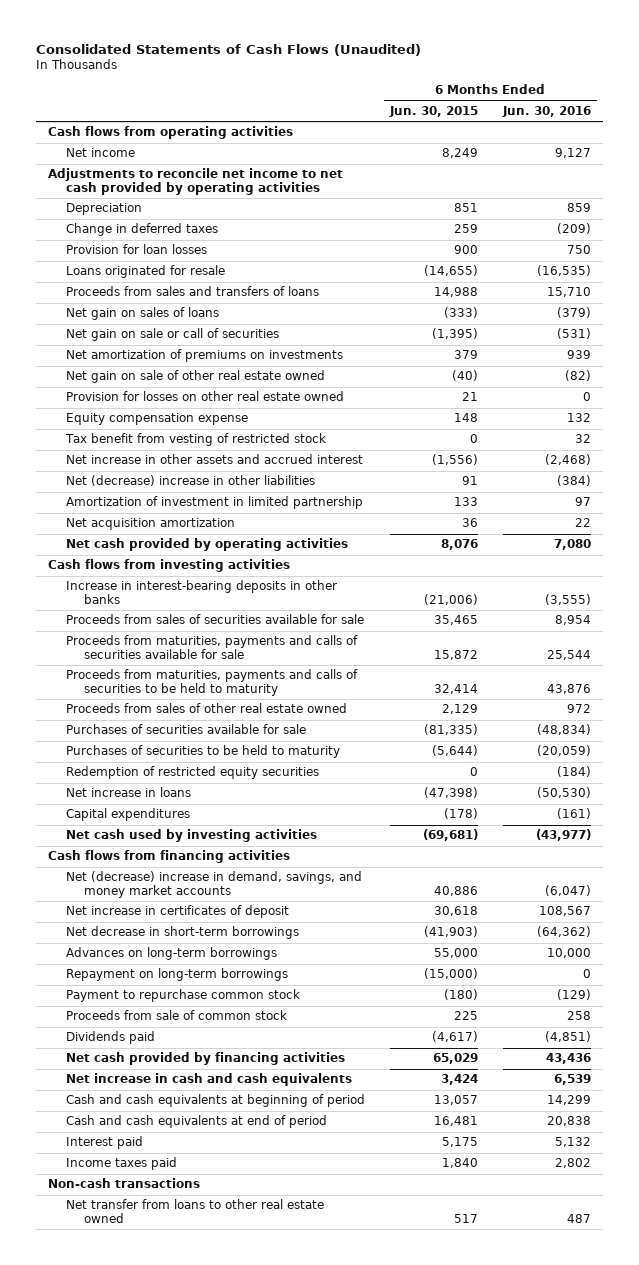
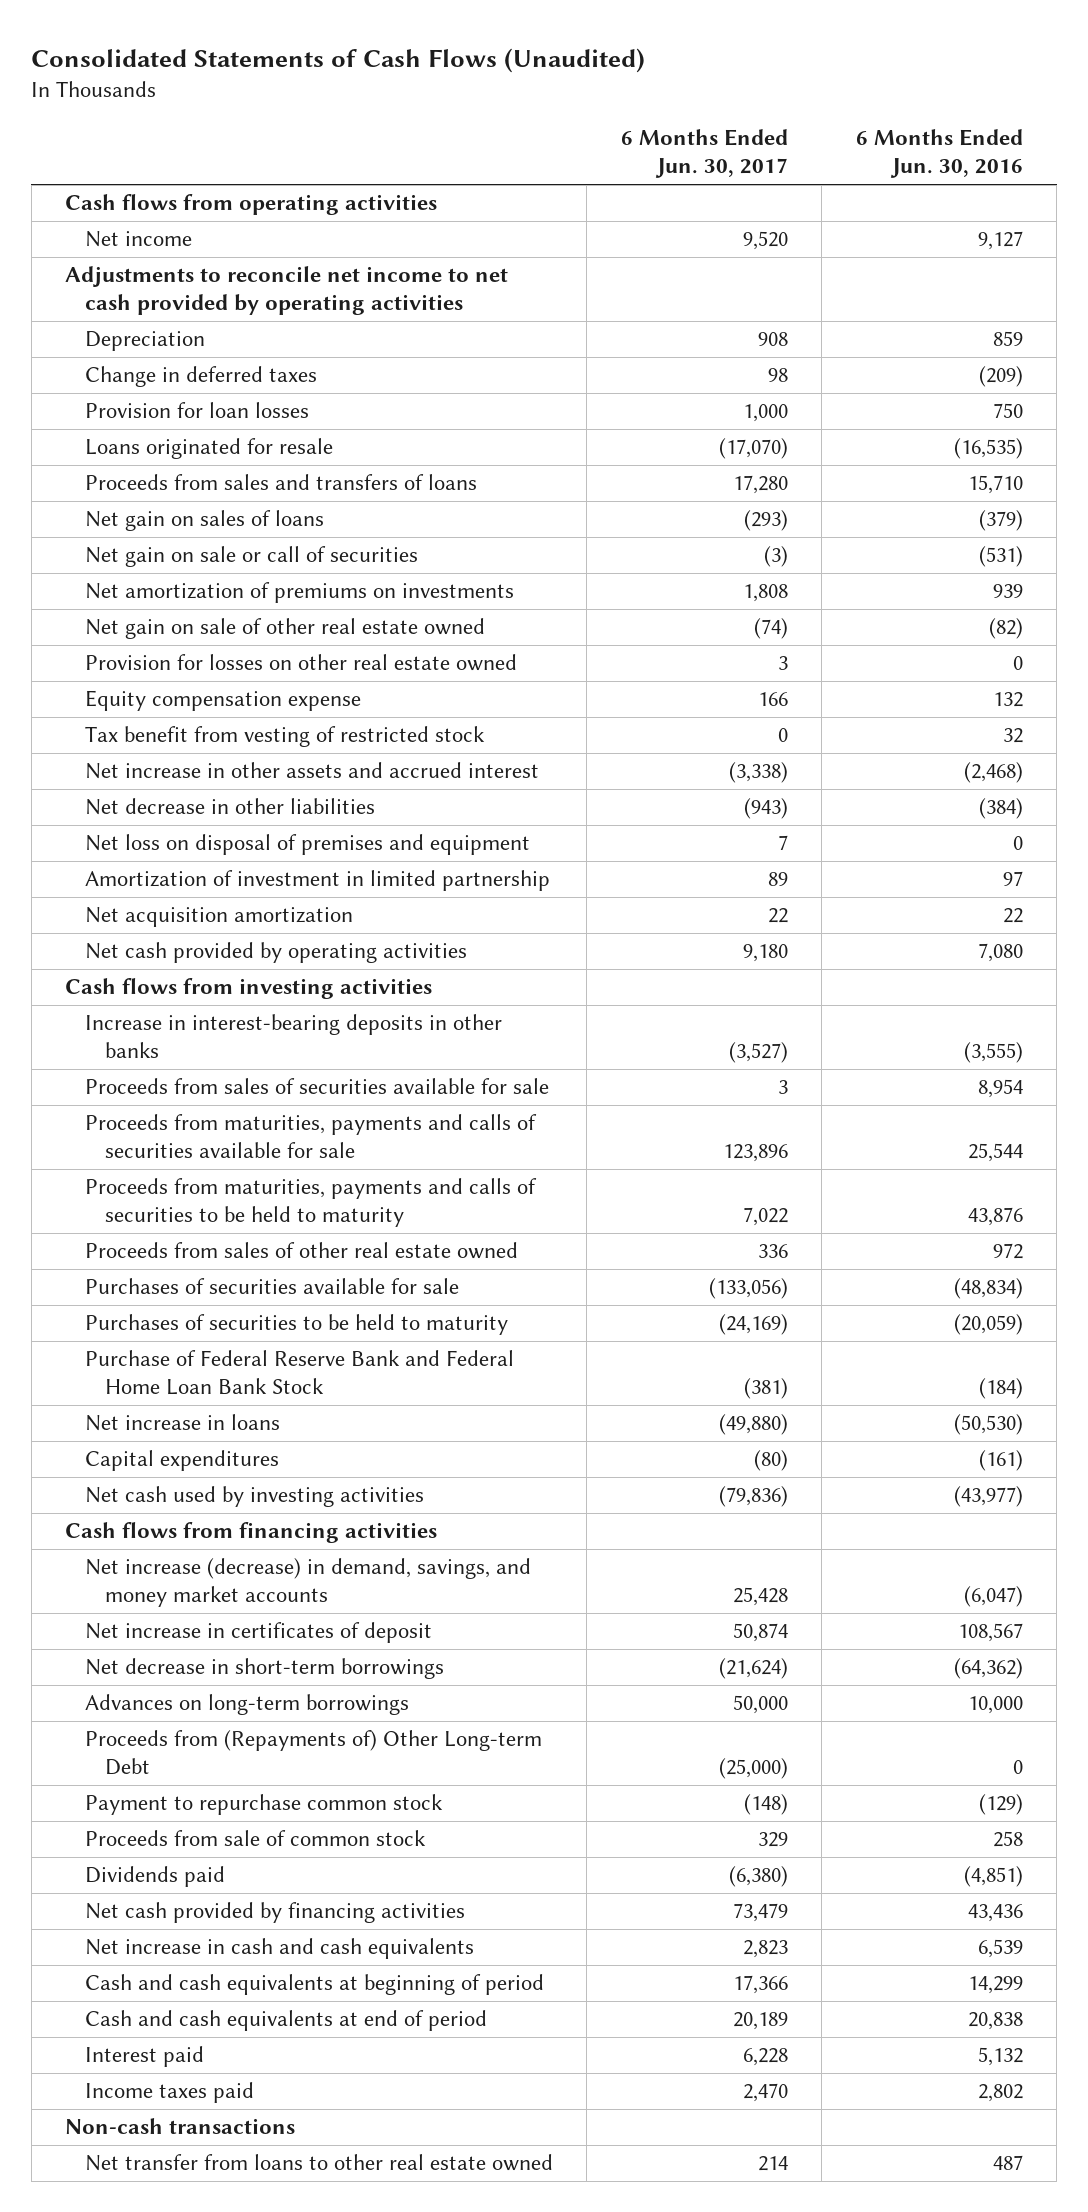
[389,105,479,117] Jun. 30, 2015 -> none
none -> [620,129,788,179] 6 Months Ended Jun. 30, 2017
[66,475,316,487] Net (decrease) increase in other liabilities -> [84,798,375,816] Net decrease in other liabilities
none -> [84,834,530,856] Net loss on disposal of premises and equipment
[66,766,320,780] Redemption of restricted equity securities -> [84,1350,514,1396] Purchase of Federal Reserve Bank and Federal Home Loan Bank Stock
[66,871,363,898] Net (decrease) increase in demand, savings, and money market accounts -> [84,1558,531,1608] Net increase (decrease) in demand, savings, and money market accounts
[66,968,289,982] Repayment on long-term borrowings -> [84,1730,542,1776] Proceeds from (Repayments of) Other Long-term Debt

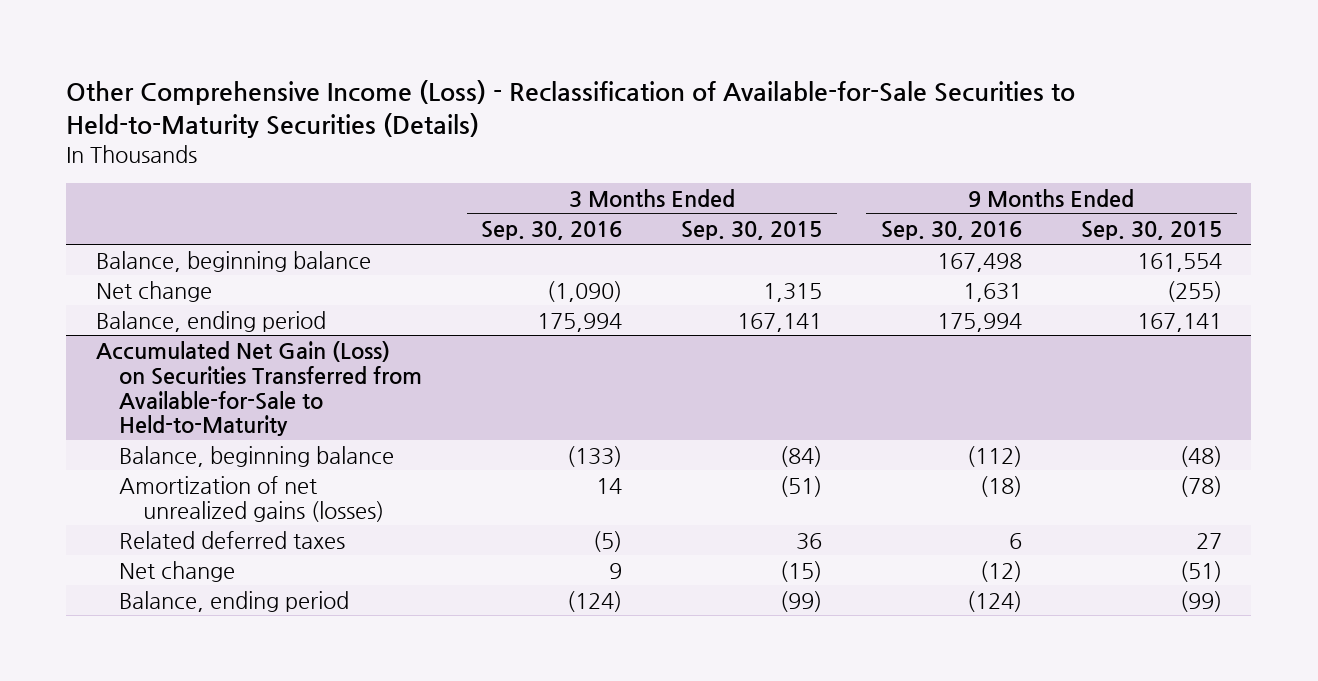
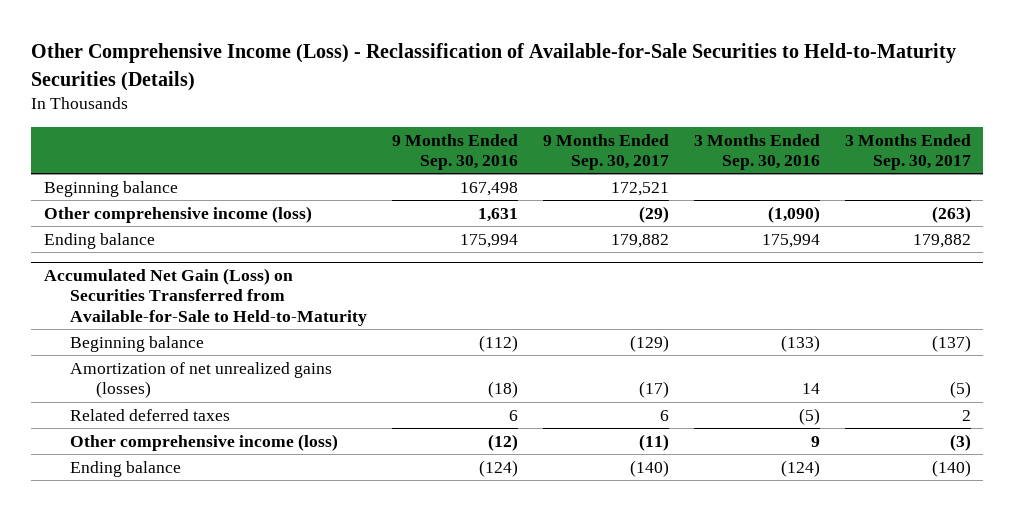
[681,221,823,241] Sep. 30, 2015 -> none
[1080,221,1222,241] Sep. 30, 2015 -> none
none -> [542,133,669,170] 9 Months Ended Sep. 30, 2017
none -> [844,133,971,170] 3 Months Ended Sep. 30, 2017
[95,250,371,272] Balance, beginning balance -> [43,180,178,197] Beginning balance
[95,280,212,302] Net change -> [43,205,312,223] Other comprehensive income (loss)
[95,310,326,332] Balance, ending period -> [43,232,155,249] Ending balance
[119,445,395,467] Balance, beginning balance -> [69,335,204,352] Beginning balance
[119,560,236,582] Net change -> [69,433,338,451] Other comprehensive income (loss)
[119,590,350,612] Balance, ending period -> [69,460,181,477] Ending balance

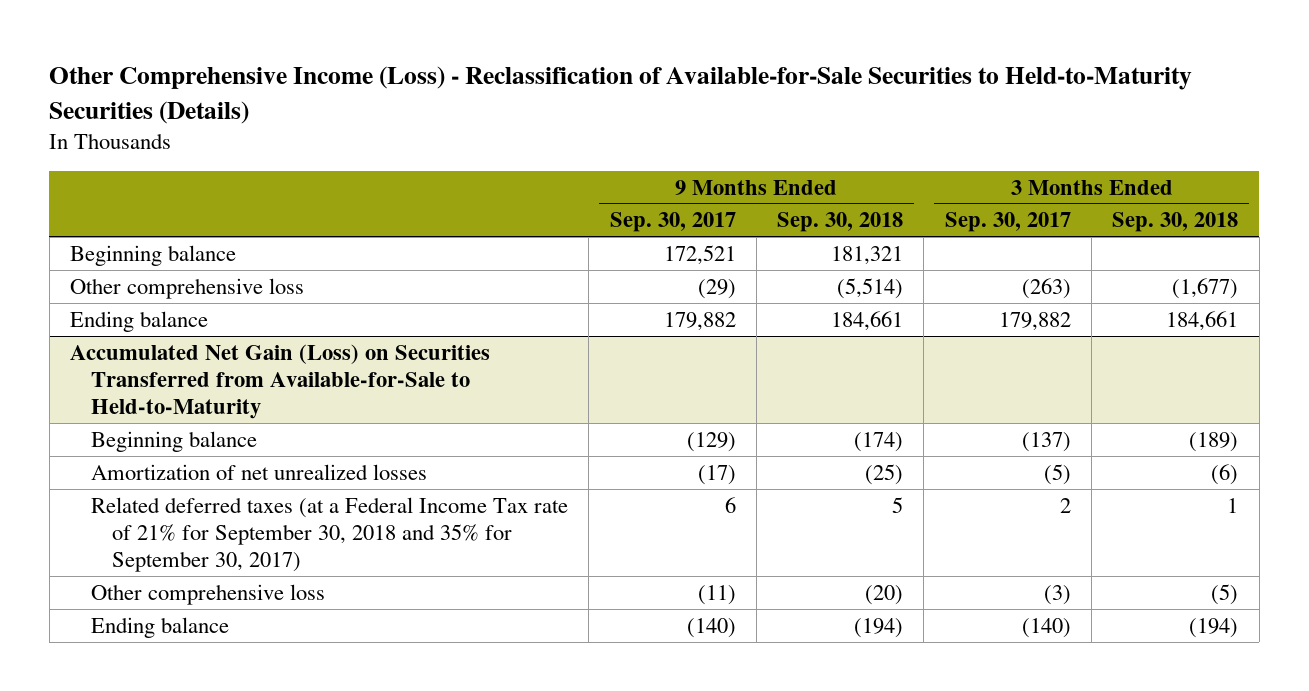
[391,133,518,170] 9 Months Ended Sep. 30, 2016 -> none
[693,133,820,170] 3 Months Ended Sep. 30, 2016 -> none
none -> [777,212,904,233] Sep. 30, 2018
none -> [1112,212,1239,233] Sep. 30, 2018
[43,205,312,223] Other comprehensive income (loss) -> [70,277,305,299] Other comprehensive loss
[69,361,332,399] Amortization of net unrealized gains (losses) -> [91,463,428,480] Amortization of net unrealized losses
[69,408,230,421] Related deferred taxes -> [91,496,569,573] Related deferred taxes (at a Federal Income Tax rate of 21% for September 30, 2018 and 35% for September 30, 2017)
[69,433,338,451] Other comprehensive income (loss) -> [91,583,326,605] Other comprehensive loss

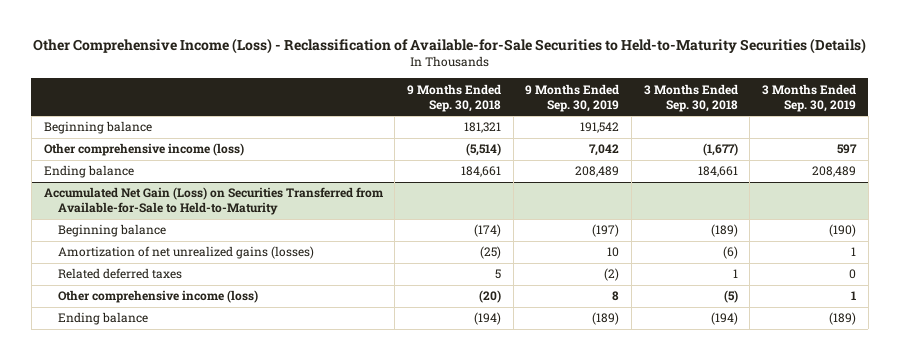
[609,212,736,233] Sep. 30, 2017 -> none
[944,212,1071,233] Sep. 30, 2017 -> none
none -> [525,83,620,112] 9 Months Ended Sep. 30, 2019
none -> [761,83,856,112] 3 Months Ended Sep. 30, 2019
[70,277,305,299] Other comprehensive loss -> [43,143,244,157] Other comprehensive income (loss)
[91,463,428,480] Amortization of net unrealized losses -> [58,246,315,260] Amortization of net unrealized gains (losses)
[91,496,569,573] Related deferred taxes (at a Federal Income Tax rate of 21% for September 30, 2018 and 35% for September 30, 2017) -> [58,268,183,280] Related deferred taxes
[91,583,326,605] Other comprehensive loss -> [58,290,259,304] Other comprehensive income (loss)

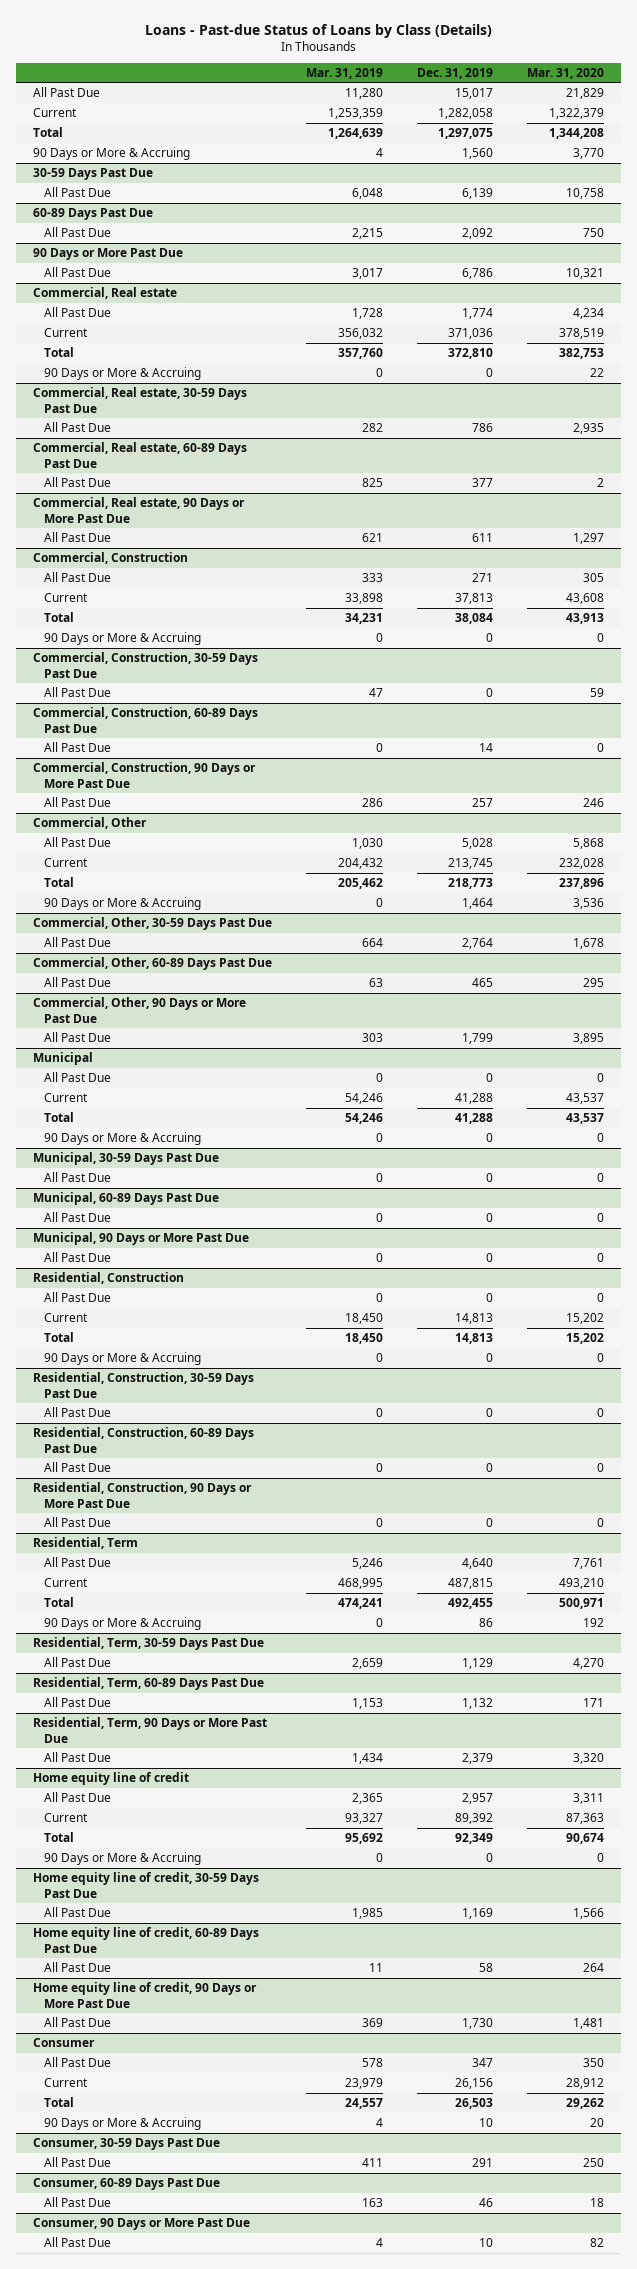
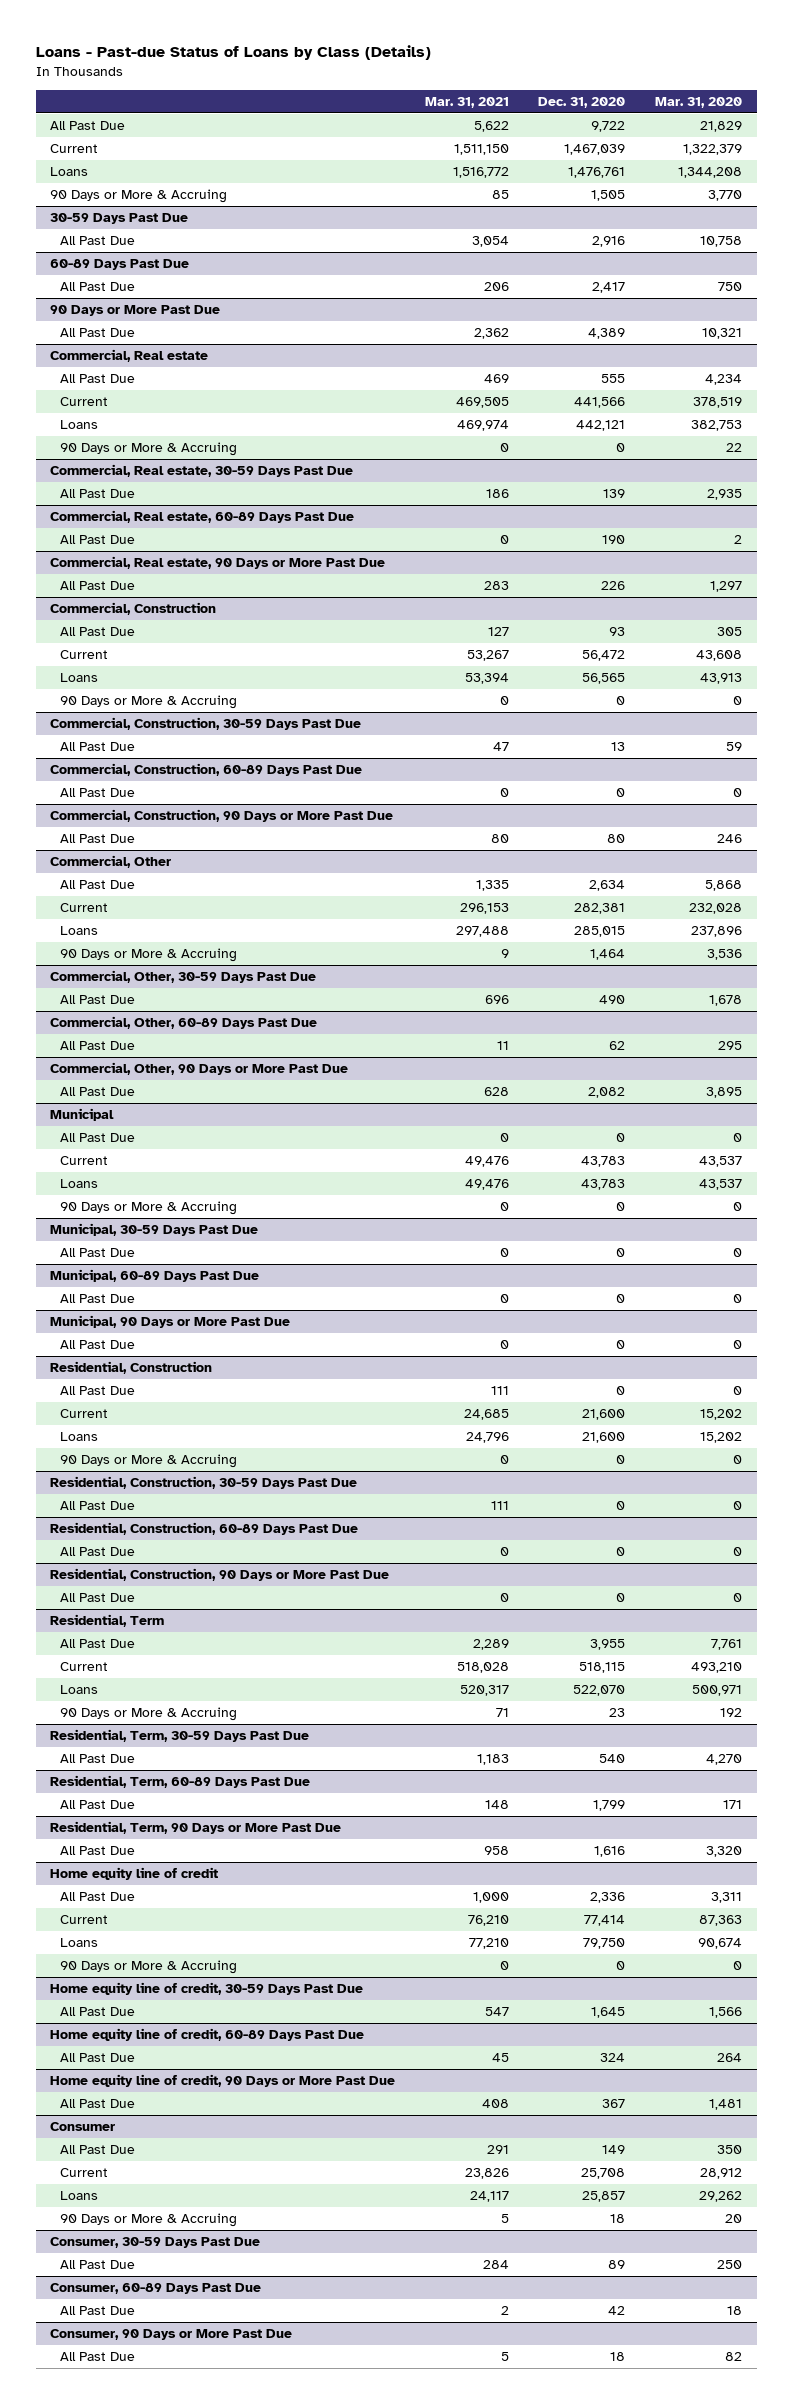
[306,67,384,79] Mar. 31, 2019 -> none
[417,67,494,79] Dec. 31, 2019 -> none
none -> [424,97,509,109] Mar. 31, 2021
none -> [538,97,626,109] Dec. 31, 2020
[33,127,64,138] Total -> [50,167,89,177] Loans
[44,347,75,358] Total -> [60,420,99,430] Loans
[44,612,75,623] Total -> [60,673,99,683] Loans
[44,877,75,888] Total -> [60,926,99,936] Loans
[44,1112,75,1123] Total -> [60,1179,99,1189] Loans
[44,1332,75,1343] Total -> [60,1432,99,1442] Loans
[44,1597,75,1608] Total -> [60,1685,99,1695] Loans
[44,1832,75,1843] Total -> [60,1938,99,1948] Loans
[44,2097,75,2108] Total -> [60,2191,99,2201] Loans

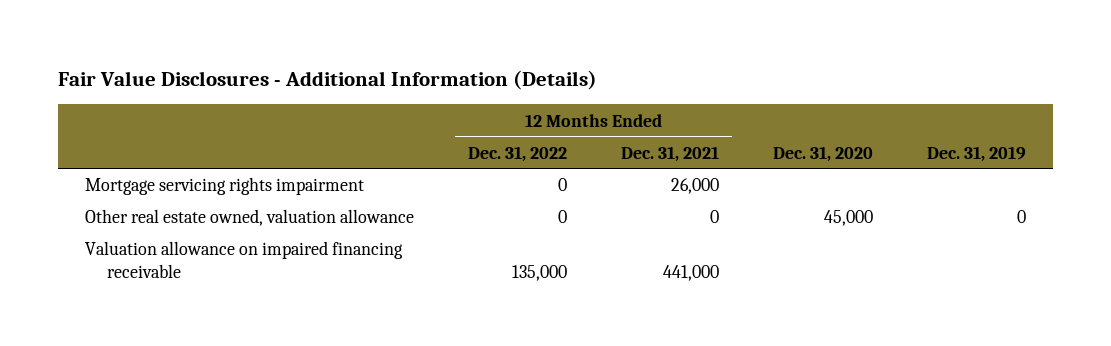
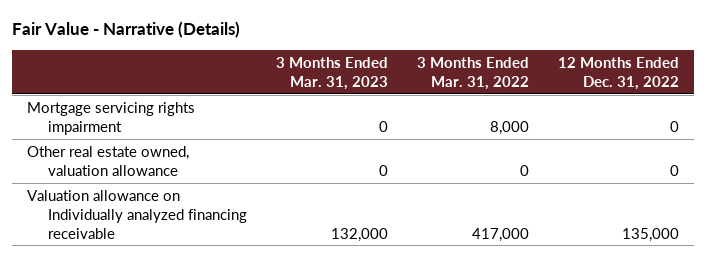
[58,70,598,91] Fair Value Disclosures - Additional Information (Details) -> [12,21,241,39] Fair Value - Narrative (Details)
[621,145,720,162] Dec. 31, 2021 -> none
[772,145,873,162] Dec. 31, 2020 -> none
[926,145,1026,162] Dec. 31, 2019 -> none
none -> [276,56,389,90] 3 Months Ended Mar. 31, 2023
none -> [417,56,530,90] 3 Months Ended Mar. 31, 2022
[85,241,404,279] Valuation allowance on impaired financing receivable -> [26,189,248,239] Valuation allowance on Individually analyzed financing receivable

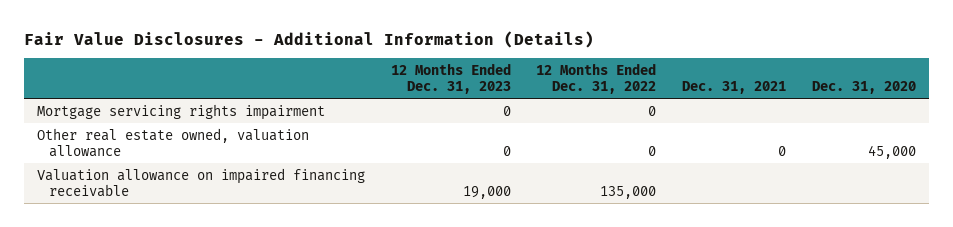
[12,21,241,39] Fair Value - Narrative (Details) -> [23,30,594,48] Fair Value Disclosures - Additional Information (Details)
[276,56,389,90] 3 Months Ended Mar. 31, 2023 -> none
[417,56,530,90] 3 Months Ended Mar. 31, 2022 -> none
none -> [390,62,511,95] 12 Months Ended Dec. 31, 2023
none -> [682,81,787,95] Dec. 31, 2021
none -> [812,81,917,95] Dec. 31, 2020
[26,189,248,239] Valuation allowance on Individually analyzed financing receivable -> [36,167,365,198] Valuation allowance on impaired financing receivable

